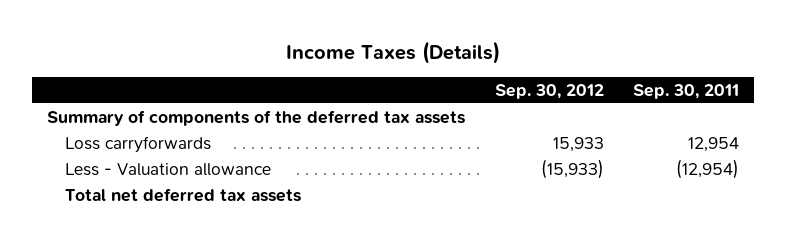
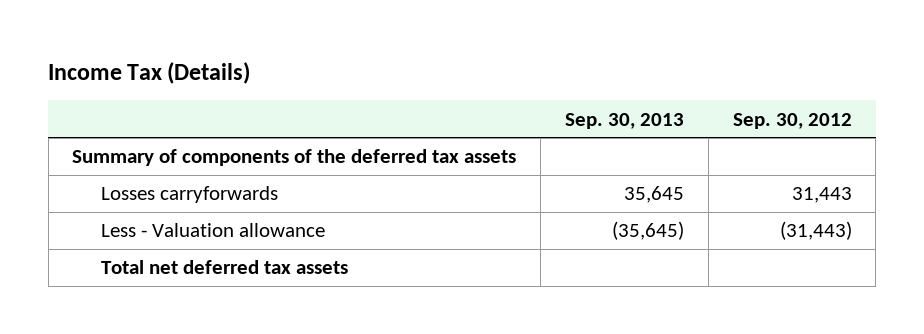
[286,41,501,65] Income Taxes (Details) -> [48,61,251,84] Income Tax (Details)
[633,83,740,99] Sep. 30, 2011 -> none
none -> [565,112,685,129] Sep. 30, 2013
[64,136,211,154] Loss carryforwards -> [100,186,278,204] Losses carryforwards
[552,137,604,153] 15,933 -> [791,187,852,204] 31,443
[540,159,604,180] (15,933) -> [779,221,852,241] (31,443)

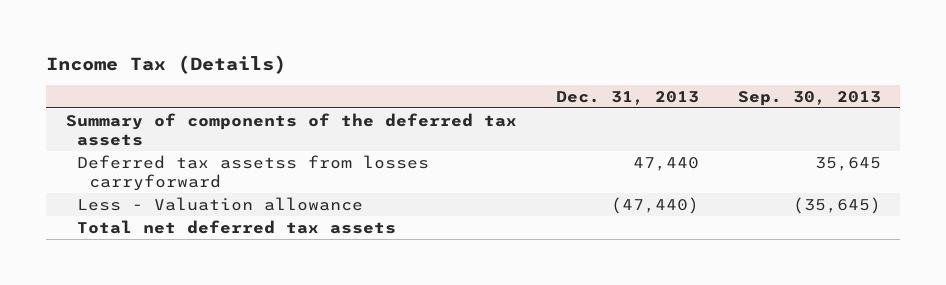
[732,112,852,129] Sep. 30, 2012 -> none
none -> [555,90,699,105] Dec. 31, 2013
[100,186,278,204] Losses carryforwards -> [77,154,430,191] Deferred tax assetss from losses carryforward

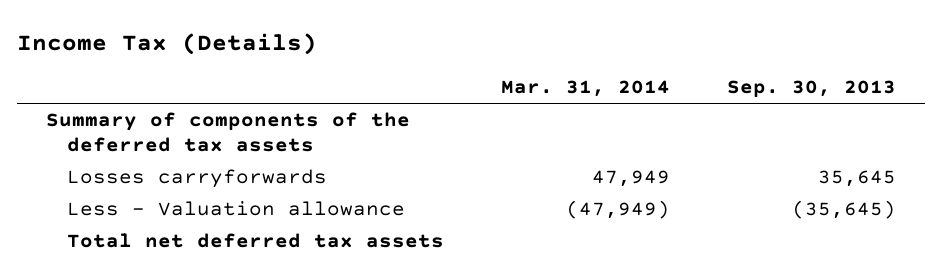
[555,90,699,105] Dec. 31, 2013 -> none
none -> [501,80,671,98] Mar. 31, 2014
[77,154,430,191] Deferred tax assetss from losses carryforward -> [67,169,328,189] Losses carryforwards

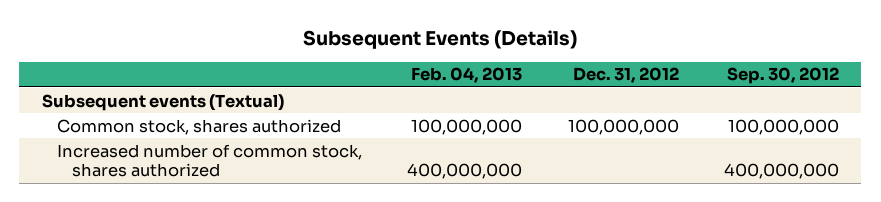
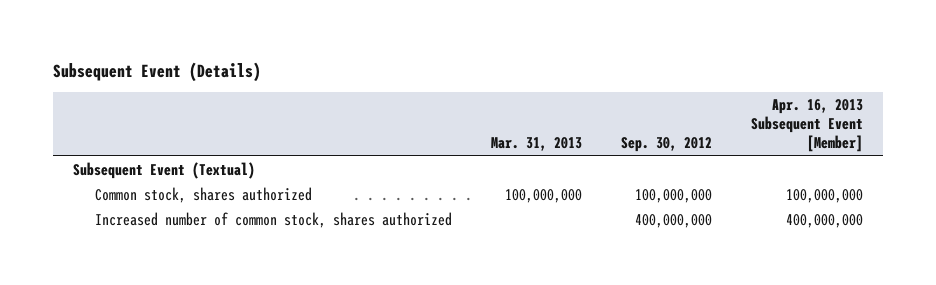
[303,30,578,50] Subsequent Events (Details) -> [53,62,262,83] Subsequent Event (Details)
[411,67,523,84] Feb. 04, 2013 -> none
[572,67,679,84] Dec. 31, 2012 -> none
none -> [491,137,583,152] Mar. 31, 2013
none -> [751,99,864,153] Apr. 16, 2013 Subsequent Event [Member]
[42,93,285,111] Subsequent events (Textual) -> [72,162,255,180] Subsequent Event (Textual)

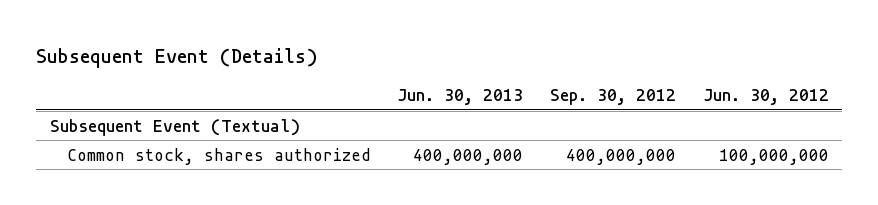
[491,137,583,152] Mar. 31, 2013 -> none
[751,99,864,153] Apr. 16, 2013 Subsequent Event [Member] -> none
none -> [397,89,524,106] Jun. 30, 2013
none -> [702,89,829,106] Jun. 30, 2012
[95,212,453,229] Increased number of common stock, shares authorized -> none
[635,189,713,204] 100,000,000 -> [566,148,677,165] 400,000,000

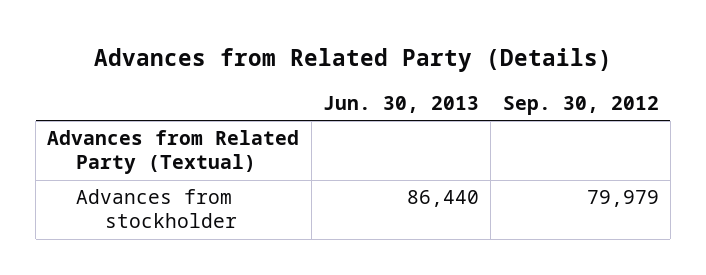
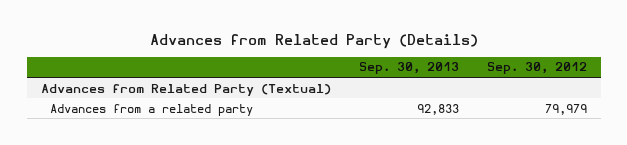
[322,95,479,113] Jun. 30, 2013 -> none
none -> [358,62,459,75] Sep. 30, 2013
[75,189,237,229] Advances from stockholder -> [49,103,253,116] Advances from a related party

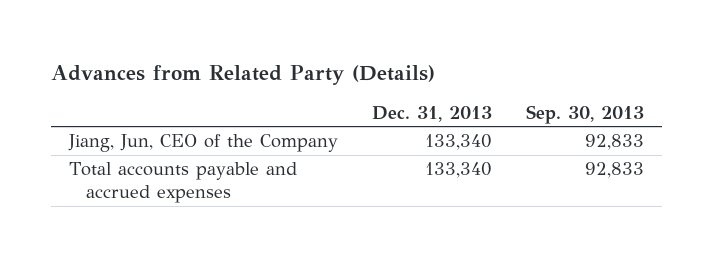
[486,62,587,75] Sep. 30, 2012 -> none
none -> [371,105,492,122] Dec. 31, 2013
[40,83,331,96] Advances from Related Party (Textual) -> none
[49,103,253,116] Advances from a related party -> [67,134,338,153] Jiang, Jun, CEO of the Company
none -> [68,162,297,204] Total accounts payable and accrued expenses

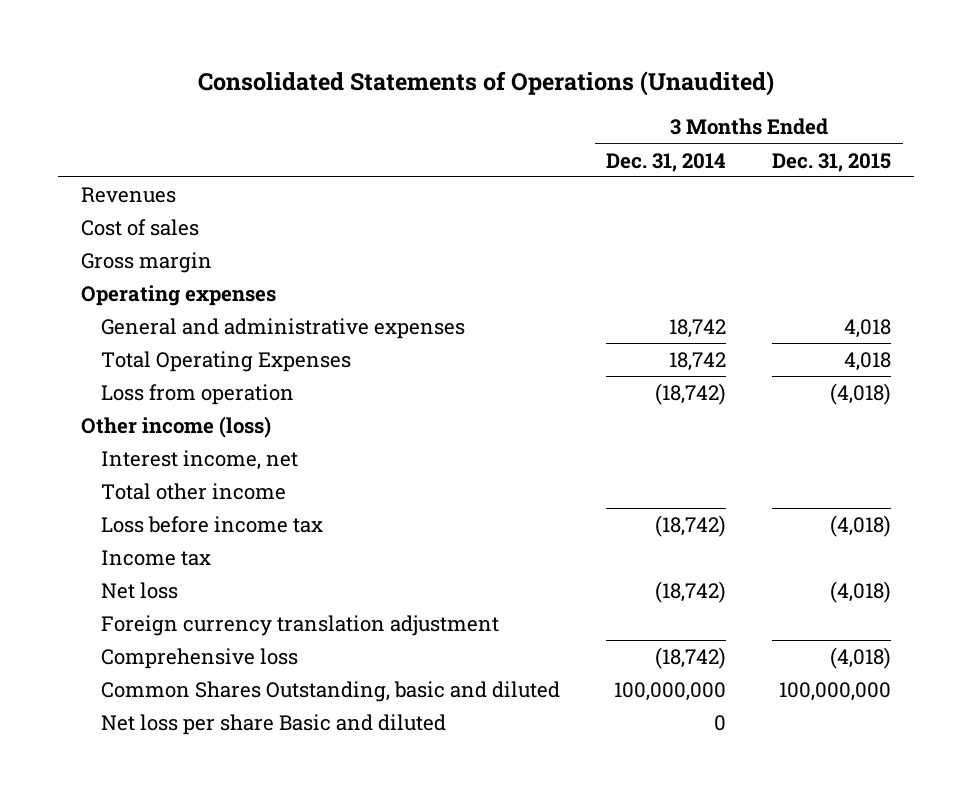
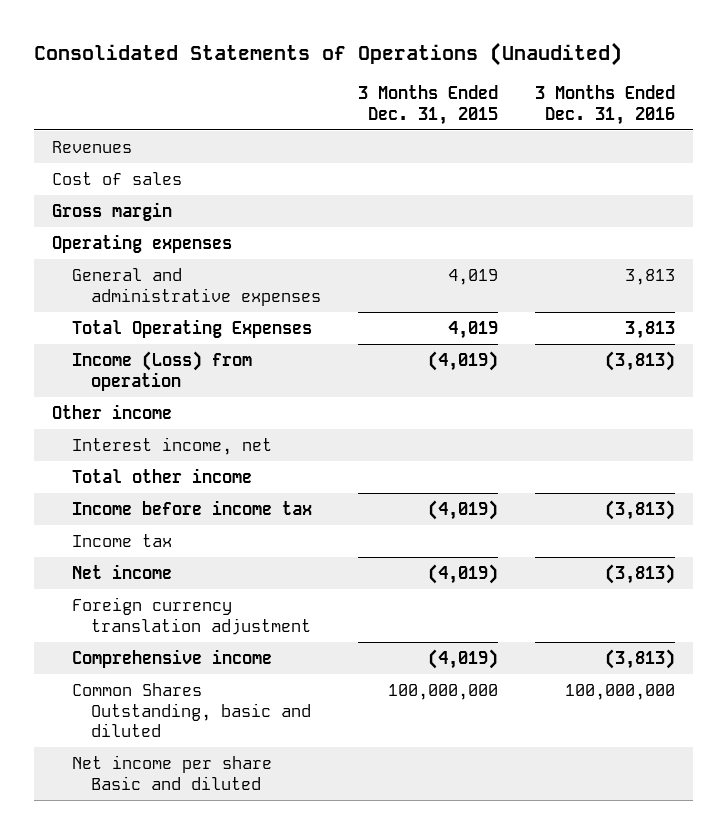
[606,152,727,172] Dec. 31, 2014 -> none
none -> [534,85,675,125] 3 Months Ended Dec. 31, 2016
[844,319,892,339] 4,018 -> [447,268,498,285] 4,019
[844,352,892,372] 4,018 -> [447,320,498,339] 4,019
[101,384,295,406] Loss from operation -> [71,350,252,391] Income (Loss) from operation
[830,383,892,406] (4,018) -> [427,350,498,371] (4,019)
[80,416,271,439] Other income (loss) -> [52,403,173,419] Other income
[101,516,324,534] Loss before income tax -> [71,499,312,515] Income before income tax
[830,515,892,538] (4,018) -> [427,499,498,520] (4,019)
[101,582,179,600] Net loss -> [71,563,172,579] Net income
[830,581,892,604] (4,018) -> [427,563,498,584] (4,019)
[101,648,299,670] Comprehensive loss -> [71,648,272,668] Comprehensive income
[830,647,892,670] (4,018) -> [427,648,498,669] (4,019)
[101,714,447,736] Net loss per share Basic and diluted -> [71,754,272,790] Net income per share Basic and diluted

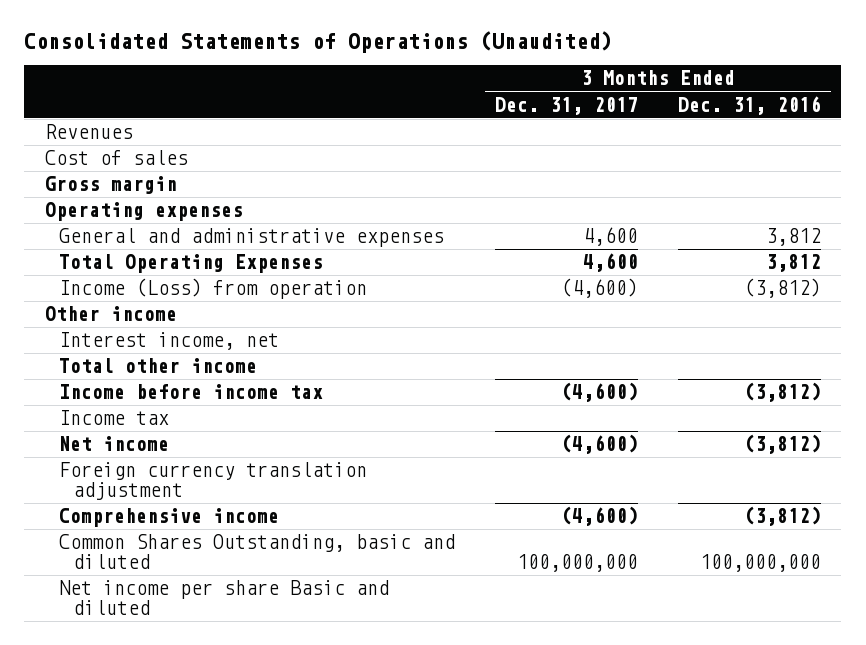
[357,85,498,125] 3 Months Ended Dec. 31, 2015 -> none
none -> [495,96,639,115] Dec. 31, 2017
[624,268,675,285] 3,813 -> [766,228,822,247] 3,812
[624,320,675,339] 3,813 -> [766,254,822,273] 3,812
[604,350,675,371] (3,813) -> [744,278,822,299] (3,812)
[604,499,675,520] (3,813) -> [744,382,822,403] (3,812)
[604,563,675,584] (3,813) -> [744,434,822,455] (3,812)
[604,648,675,669] (3,813) -> [744,506,822,527] (3,812)

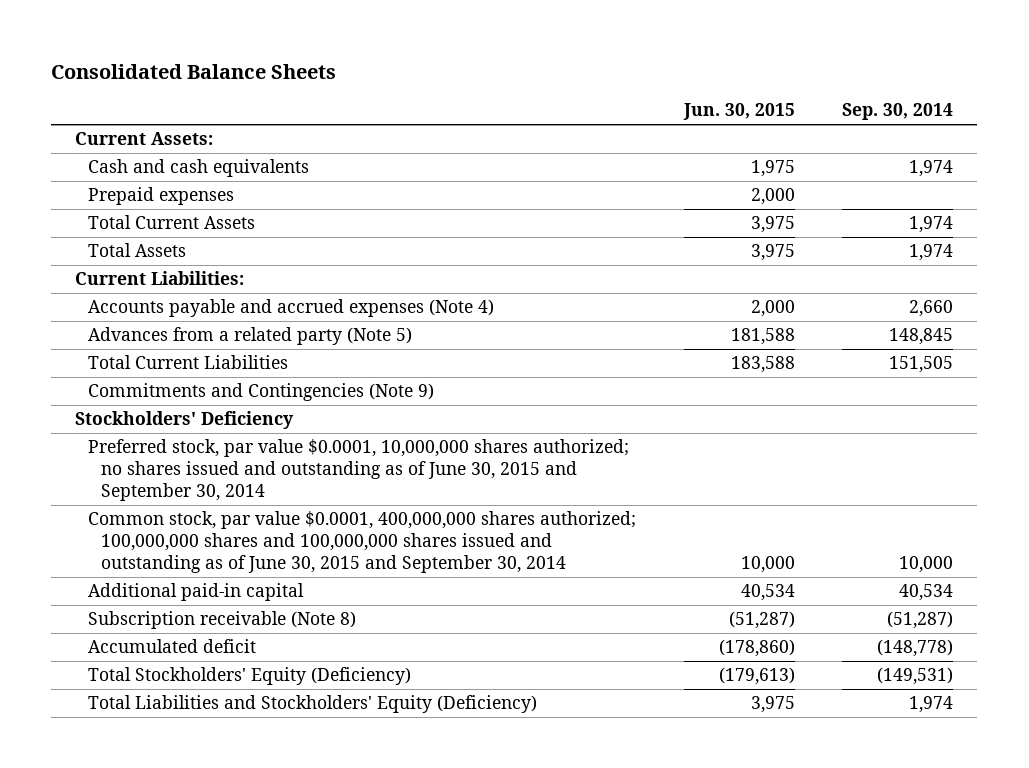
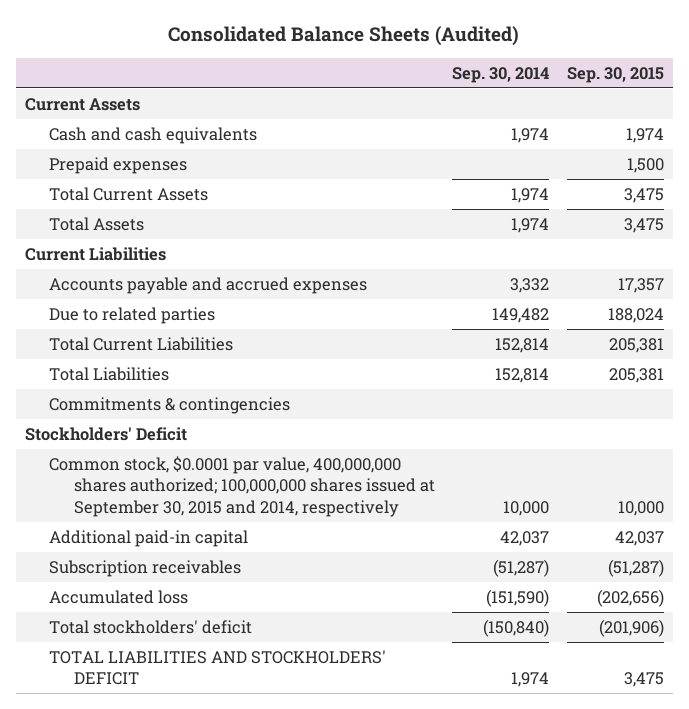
[51,63,337,79] Consolidated Balance Sheets -> [168,26,520,47] Consolidated Balance Sheets (Audited)
[682,103,795,121] Jun. 30, 2015 -> none
none -> [567,66,665,83] Sep. 30, 2015
[75,132,214,146] Current Assets: -> [24,97,140,111] Current Assets
[87,327,412,346] Advances from a related party (Note 5) -> none
[87,439,629,502] Preferred stock, par value $0.0001, 10,000,000 shares authorized; no shares issued and outstanding as of June 30, 2015 and September 30, 2014 -> none
[75,271,245,286] Current Liabilities: -> [24,246,166,261] Current Liabilities
[87,299,494,318] Accounts payable and accrued expenses (Note 4) -> [49,276,368,294] Accounts payable and accrued expenses
[909,300,954,318] 2,660 -> [510,277,550,293] 3,332
none -> [49,306,216,324] Due to related parties
[889,356,954,374] 151,505 -> [495,337,550,353] 152,814
none -> [49,366,170,381] Total Liabilities
[87,383,434,402] Commitments and Contingencies (Note 9) -> [49,396,291,414] Commitments & contingencies
[75,411,295,430] Stockholders' Deficiency -> [24,426,187,441] Stockholders' Deficit
[87,511,636,574] Common stock, par value $0.0001, 400,000,000 shares authorized; 100,000,000 shares and 100,000,000 shares issued and outstanding as of June 30, 2015 and September 30, 2014 -> [49,455,435,517] Common stock, $0.0001 par value, 400,000,000 shares authorized; 100,000,000 shares issued at September 30, 2015 and 2014, respectively
[899,584,954,602] 40,534 -> [500,530,550,546] 42,037
[87,611,356,630] Subscription receivable (Note 8) -> [49,559,242,577] Subscription receivables
[87,639,256,654] Accumulated deficit -> [49,589,189,604] Accumulated loss
[877,639,954,658] (148,778) -> [486,588,550,607] (151,590)
[87,667,411,686] Total Stockholders' Equity (Deficiency) -> [49,619,253,634] Total stockholders' deficit
[877,667,954,686] (149,531) -> [483,618,550,637] (150,840)
[87,695,537,714] Total Liabilities and Stockholders' Equity (Deficiency) -> [49,649,387,686] TOTAL LIABILITIES AND STOCKHOLDERS' DEFICIT

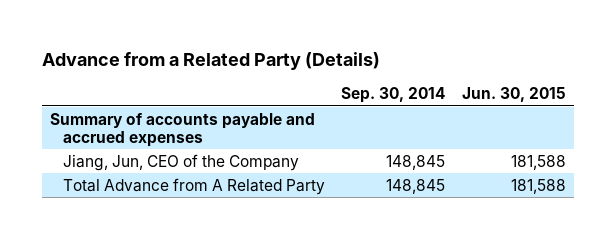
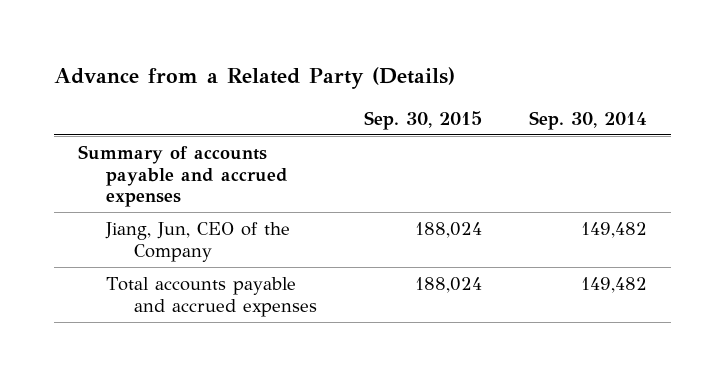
[461,87,566,103] Jun. 30, 2015 -> none
none -> [364,110,483,130] Sep. 30, 2015
[63,177,326,195] Total Advance from A Related Party -> none
[386,154,446,170] 148,845 -> [581,221,648,238] 149,482
none -> [105,276,318,317] Total accounts payable and accrued expenses

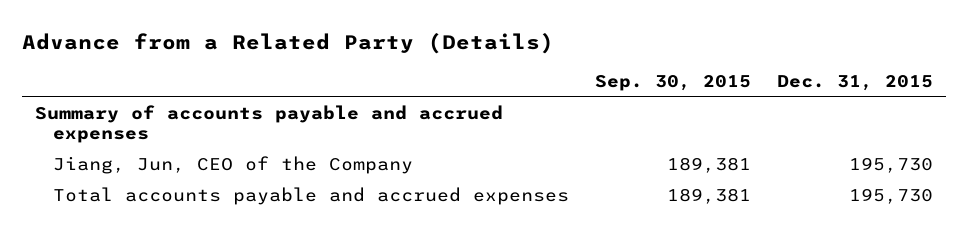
[529,110,648,130] Sep. 30, 2014 -> none
none -> [777,75,934,92] Dec. 31, 2015
[415,221,483,238] 188,024 -> [667,157,752,174] 189,381
[415,276,483,293] 188,024 -> [667,188,752,205] 189,381

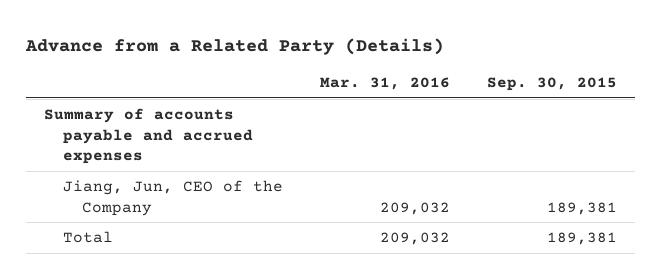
[777,75,934,92] Dec. 31, 2015 -> none
none -> [320,76,451,90] Mar. 31, 2016
[53,187,570,206] Total accounts payable and accrued expenses -> [63,231,114,244] Total

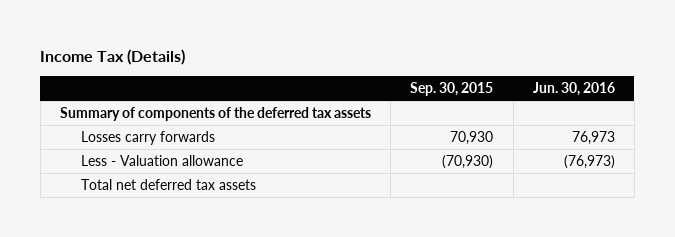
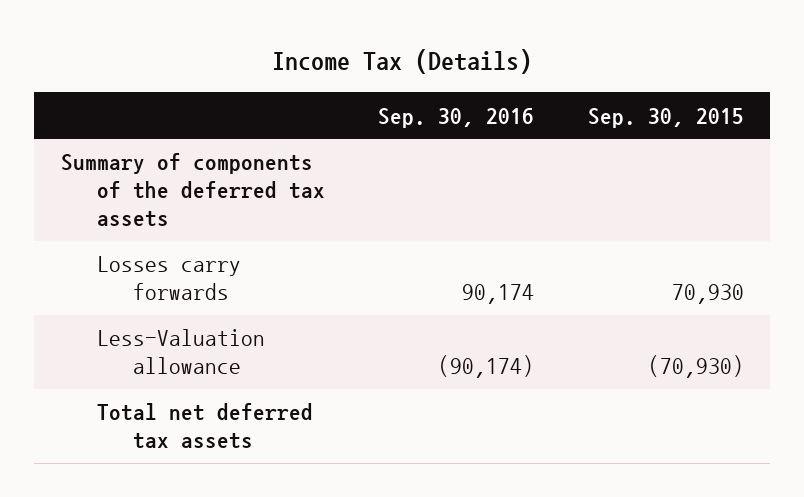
[532,82,615,97] Jun. 30, 2016 -> none
none -> [378,107,535,128] Sep. 30, 2016
[81,154,244,166] Less - Valuation allowance -> [96,329,265,375] Less-Valuation allowance

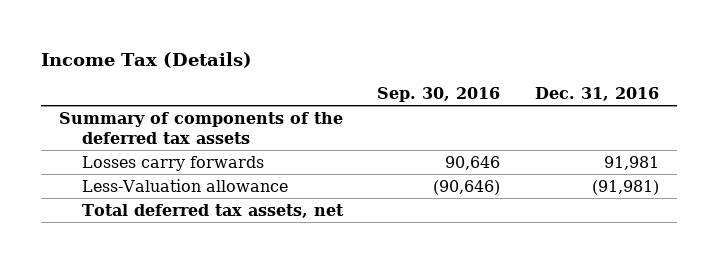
[587,107,744,128] Sep. 30, 2015 -> none
none -> [535,87,660,102] Dec. 31, 2016
[462,284,535,305] 90,174 -> [445,155,501,170] 90,646
[438,355,535,379] (90,174) -> [433,179,501,195] (90,646)
[96,403,313,450] Total net deferred tax assets -> [81,203,344,218] Total deferred tax assets, net

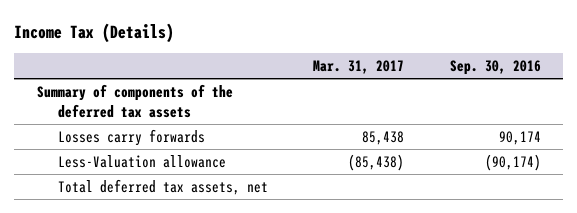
[535,87,660,102] Dec. 31, 2016 -> none
none -> [313,59,405,74] Mar. 31, 2017
[445,155,501,170] 90,646 -> [498,130,541,145] 90,174
[433,179,501,195] (90,646) -> [484,153,541,171] (90,174)

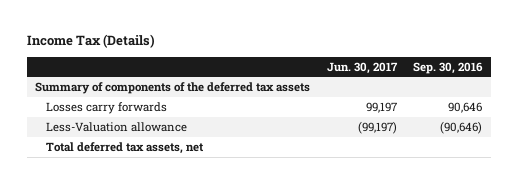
[313,59,405,74] Mar. 31, 2017 -> none
none -> [326,61,398,74] Jun. 30, 2017
[498,130,541,145] 90,174 -> [448,102,483,114] 90,646
[484,153,541,171] (90,174) -> [440,121,483,135] (90,646)

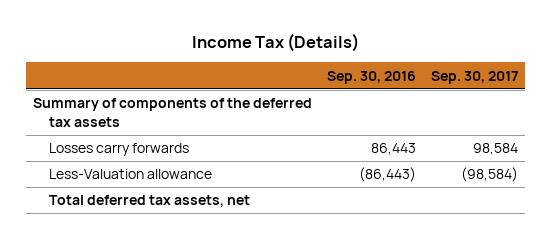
[326,61,398,74] Jun. 30, 2017 -> none
none -> [430,70,518,84] Sep. 30, 2017
[448,102,483,114] 90,646 -> [371,143,417,156] 86,443
[440,121,483,135] (90,646) -> [359,167,417,183] (86,443)

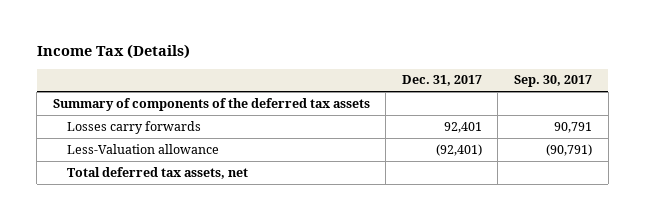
[327,70,417,84] Sep. 30, 2016 -> none
none -> [401,75,482,87] Dec. 31, 2017
[472,143,518,156] 98,584 -> [553,121,592,133] 90,791
[460,167,518,183] (98,584) -> [545,143,592,156] (90,791)

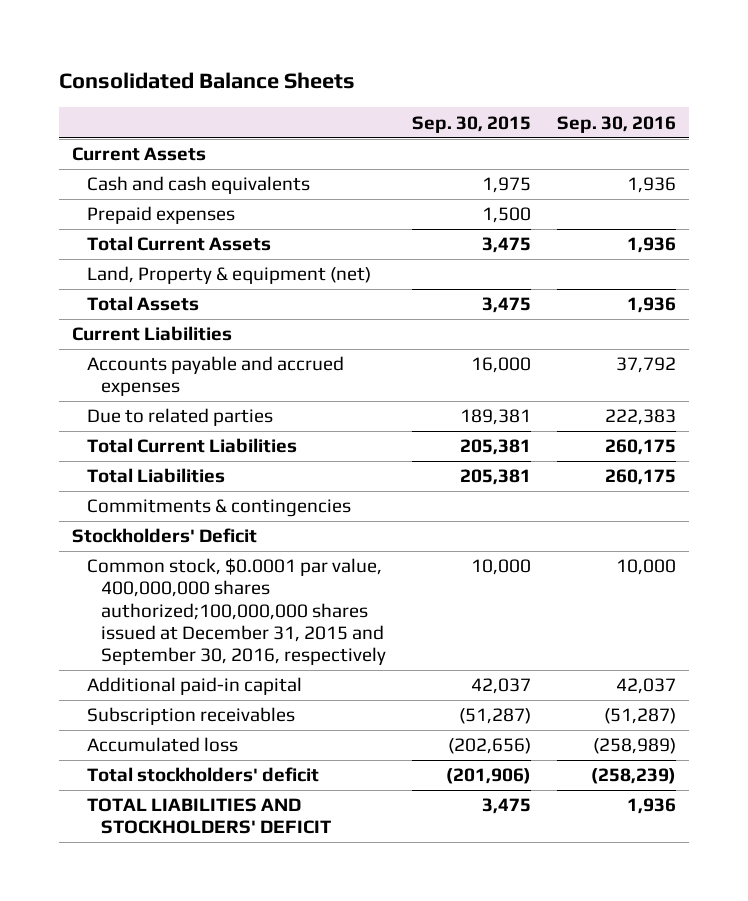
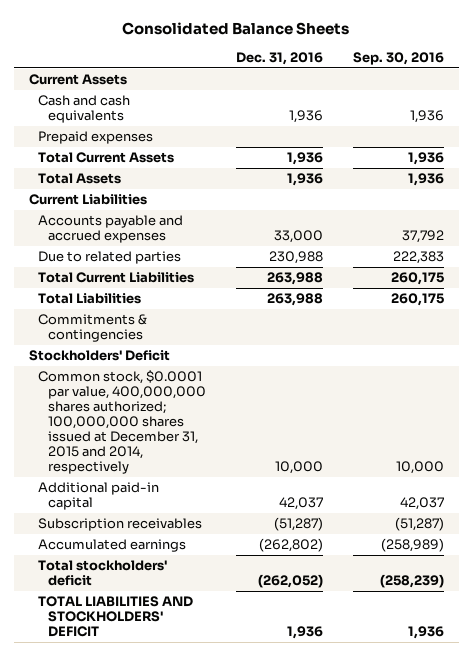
[412,115,532,133] Sep. 30, 2015 -> none
none -> [235,51,323,65] Dec. 31, 2016
[86,266,371,285] Land, Property & equipment (net) -> none
[86,558,387,665] Common stock, $0.0001 par value, 400,000,000 shares authorized;100,000,000 shares issued at December 31, 2015 and September 30, 2016, respectively -> [38,370,206,475] Common stock, $0.0001 par value, 400,000,000 shares authorized; 100,000,000 shares issued at December 31, 2015 and 2014, respectively
[86,737,238,753] Accumulated loss -> [38,539,187,553] Accumulated earnings

